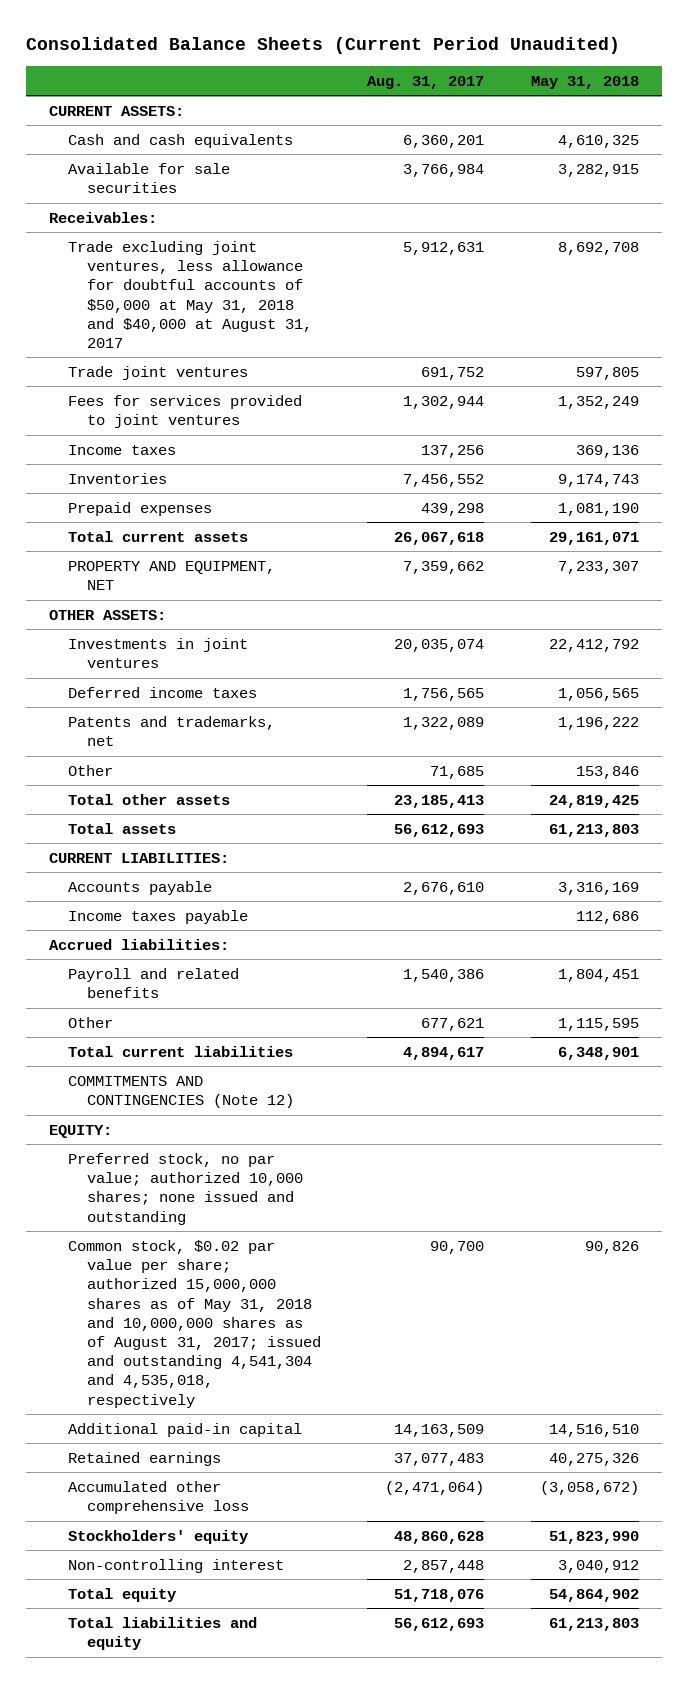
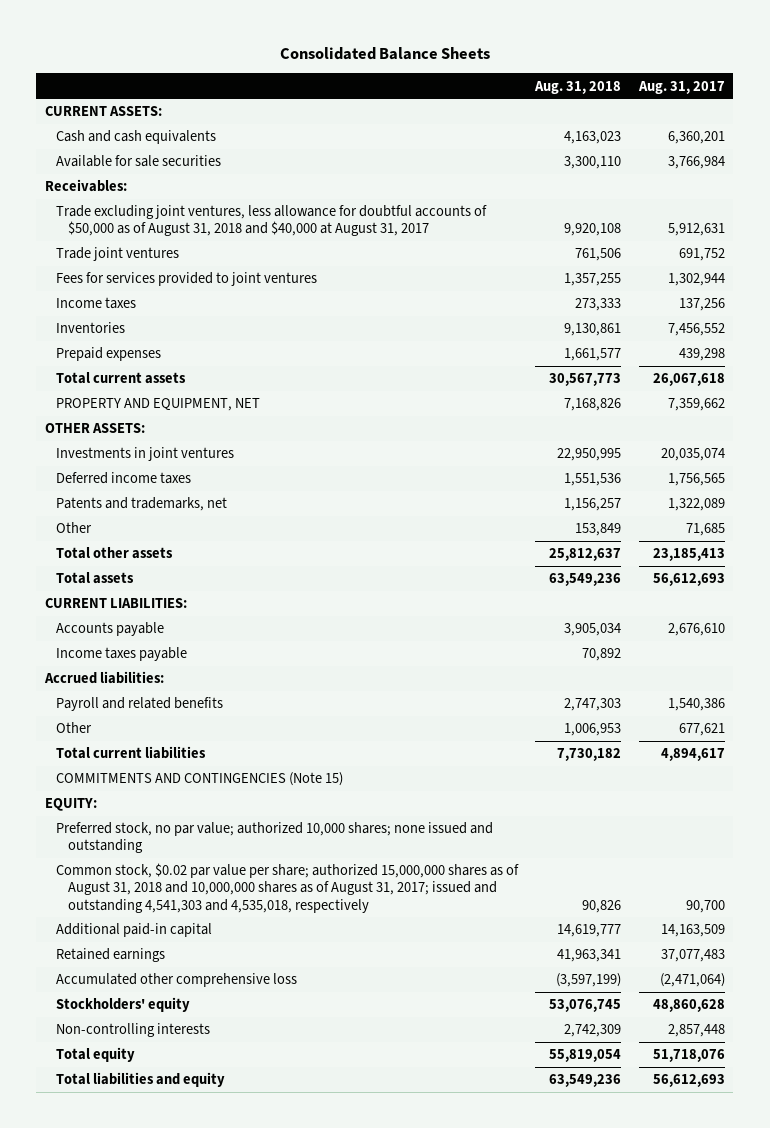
[26,37,621,55] Consolidated Balance Sheets (Current Period Unaudited) -> [279,46,490,60] Consolidated Balance Sheets
[530,75,639,89] May 31, 2018 -> none
none -> [534,80,622,94] Aug. 31, 2018
[68,240,312,348] Trade excluding joint ventures, less allowance for doubtful accounts of $50,000 at May 31, 2018 and $40,000 at August 31, 2017 -> [56,205,488,237] Trade excluding joint ventures, less allowance for doubtful accounts of $50,000 as of August 31, 2018 and $40,000 at August 31, 2017
[68,1075,294,1109] COMMITMENTS AND CONTINGENCIES (Note 12) -> [56,772,344,787] COMMITMENTS AND CONTINGENCIES (Note 15)
[68,1239,321,1408] Common stock, $0.02 par value per share; authorized 15,000,000 shares as of May 31, 2018 and 10,000,000 shares as of August 31, 2017; issued and outstanding 4,541,304 and 4,535,018, respectively -> [56,863,520,913] Common stock, $0.02 par value per share; authorized 15,000,000 shares as of August 31, 2018 and 10,000,000 shares as of August 31, 2017; issued and outstanding 4,541,303 and 4,535,018, respectively
[68,1558,285,1573] Non-controlling interest -> [56,1023,211,1038] Non-controlling interests

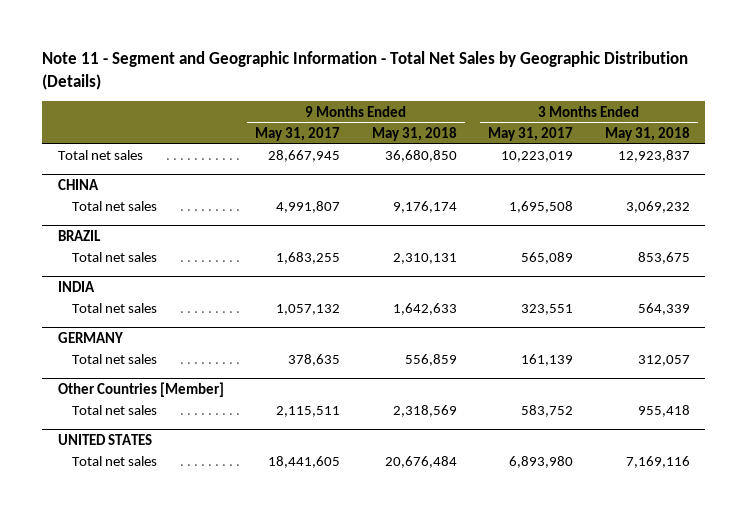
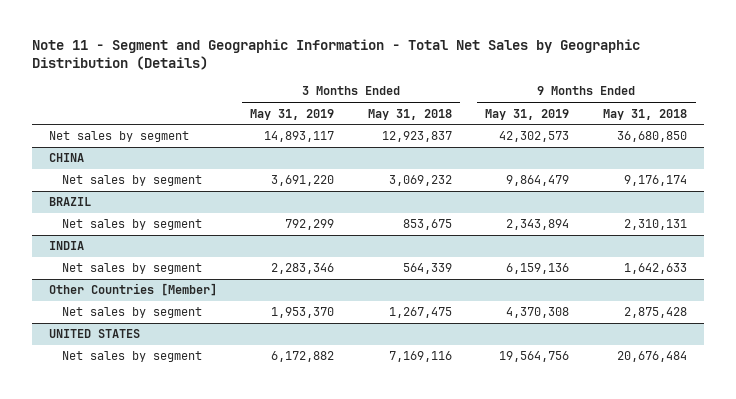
[255,126,341,141] May 31, 2017 -> none
[488,126,574,141] May 31, 2017 -> none
none -> [250,108,335,120] May 31, 2019
none -> [485,108,570,120] May 31, 2019
[57,150,143,161] Total net sales -> [48,131,189,143] Net sales by segment
[71,201,157,212] Total net sales -> [61,175,202,187] Net sales by segment
[71,252,157,263] Total net sales -> [61,219,202,231] Net sales by segment
[57,331,123,343] GERMANY -> none
[71,354,157,365] Total net sales -> none
[71,303,157,314] Total net sales -> [61,263,202,275] Net sales by segment
[71,405,157,416] Total net sales -> [61,307,202,319] Net sales by segment
[392,405,457,418] 2,318,569 -> [624,307,688,319] 2,875,428
[637,405,690,418] 955,418 -> [388,307,452,319] 1,267,475
[71,456,157,467] Total net sales -> [61,351,202,363] Net sales by segment

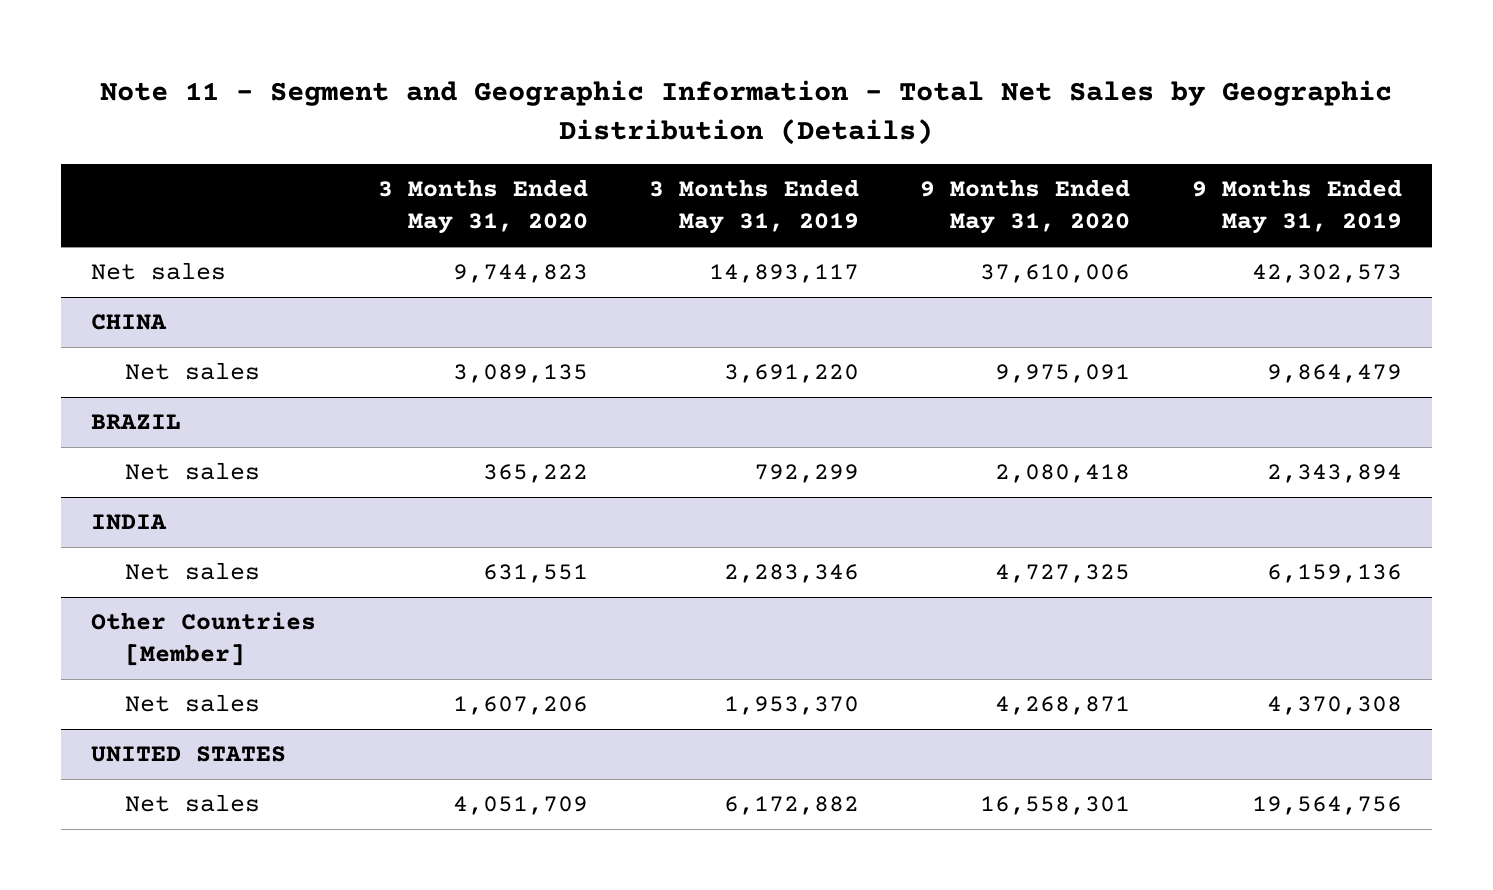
[367,108,452,120] May 31, 2018 -> none
[603,108,688,120] May 31, 2018 -> none
none -> [377,179,588,235] 3 Months Ended May 31, 2020
none -> [920,179,1131,235] 9 Months Ended May 31, 2020
[48,131,189,143] Net sales by segment -> [91,262,227,281] Net sales
[61,175,202,187] Net sales by segment -> [124,362,260,381] Net sales
[61,219,202,231] Net sales by segment -> [124,462,260,481] Net sales
[61,263,202,275] Net sales by segment -> [124,562,260,581] Net sales
[61,307,202,319] Net sales by segment -> [124,694,260,713] Net sales
[61,351,202,363] Net sales by segment -> [124,794,260,813] Net sales

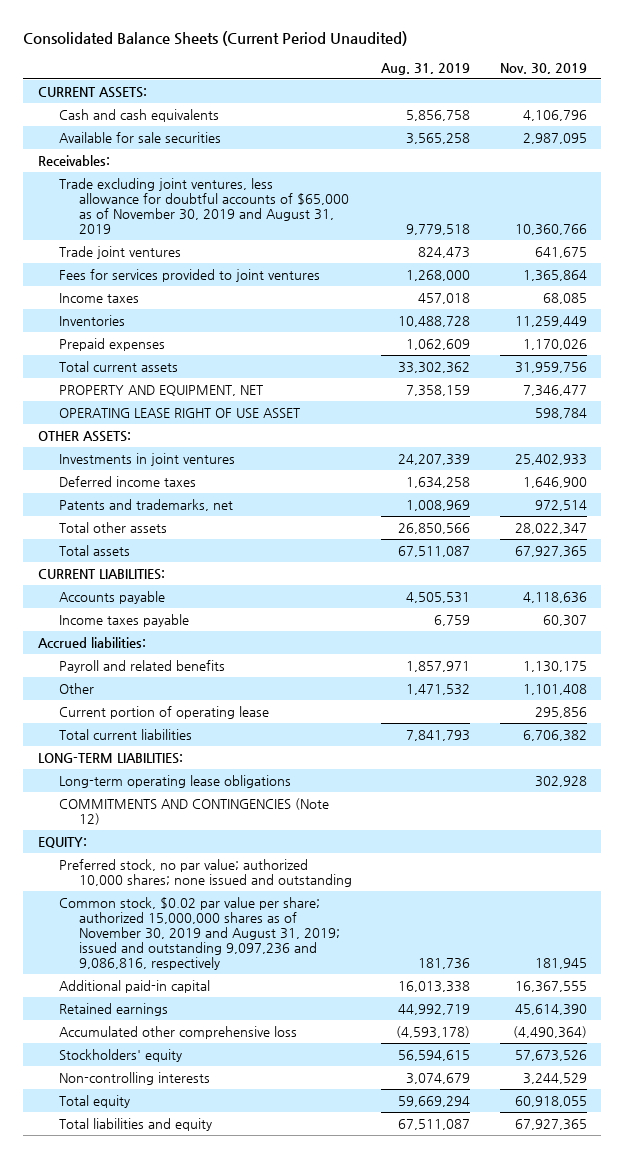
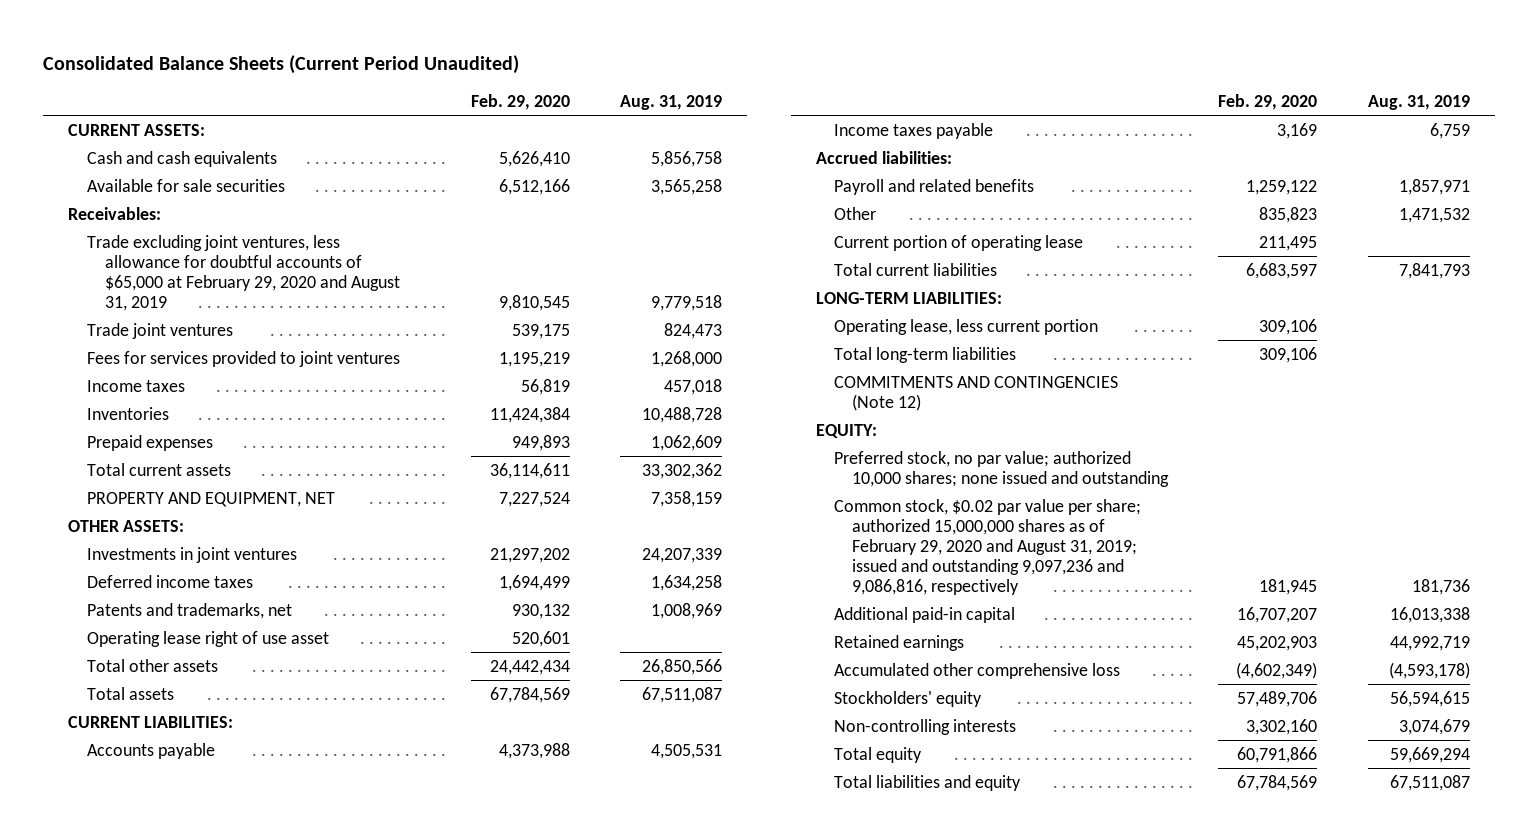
[499,62,587,74] Nov. 30, 2019 -> none
none -> [470,94,570,111] Feb. 29, 2020
[58,177,350,234] Trade excluding joint ventures, less allowance for doubtful accounts of $65,000 as of November 30, 2019 and August 31, 2019 -> [86,234,400,311] Trade excluding joint ventures, less allowance for doubtful accounts of $65,000 at February 29, 2020 and August 31, 2019
[58,407,300,418] OPERATING LEASE RIGHT OF USE ASSET -> none
none -> [86,630,329,647] Operating lease right of use asset
[58,774,291,788] Long-term operating lease obligations -> [833,318,1098,335] Operating lease, less current portion
none -> [833,346,1016,363] Total long-term liabilities
[58,896,341,970] Common stock, $0.02 par value per share; authorized 15,000,000 shares as of November 30, 2019 and August 31, 2019; issued and outstanding 9,097,236 and 9,086,816, respectively -> [833,498,1141,595] Common stock, $0.02 par value per share; authorized 15,000,000 shares as of February 29, 2020 and August 31, 2019; issued and outstanding 9,097,236 and 9,086,816, respectively

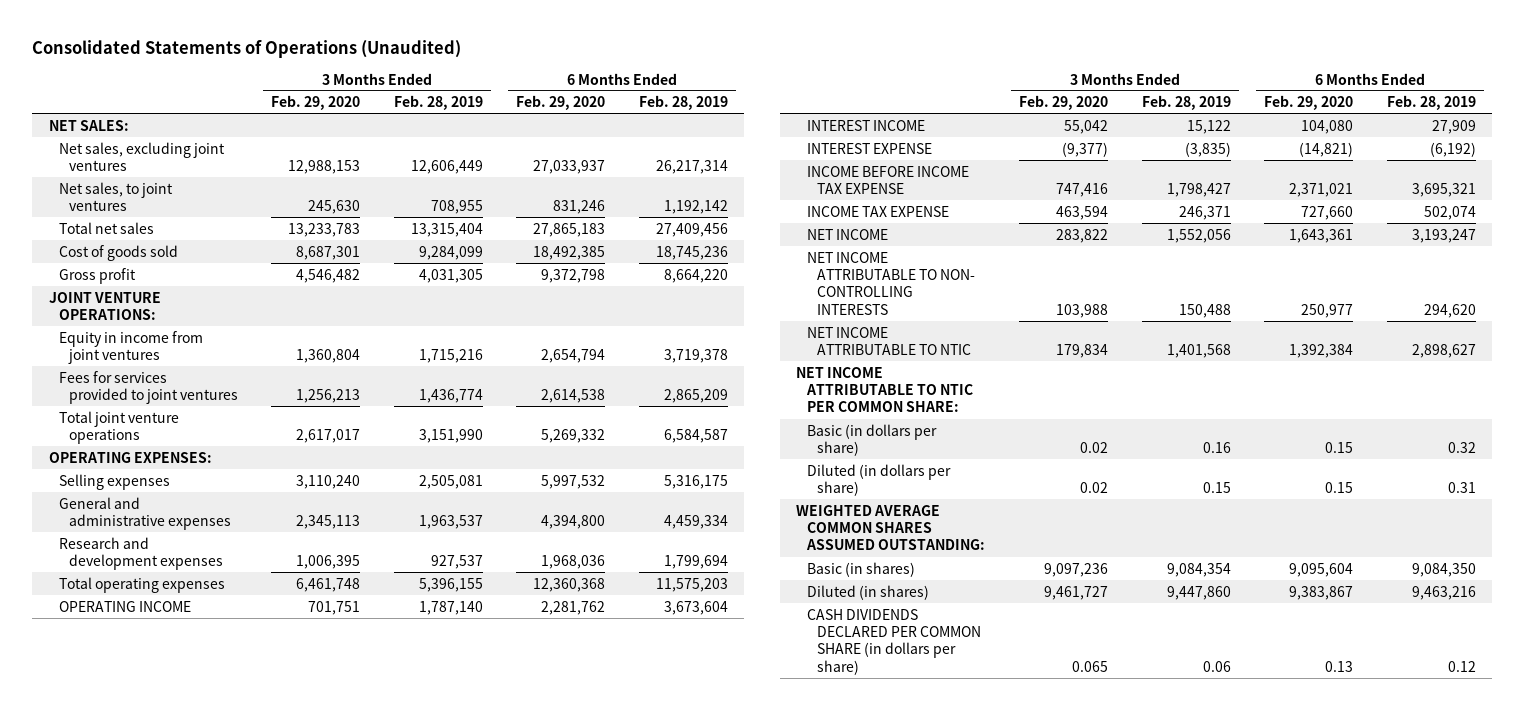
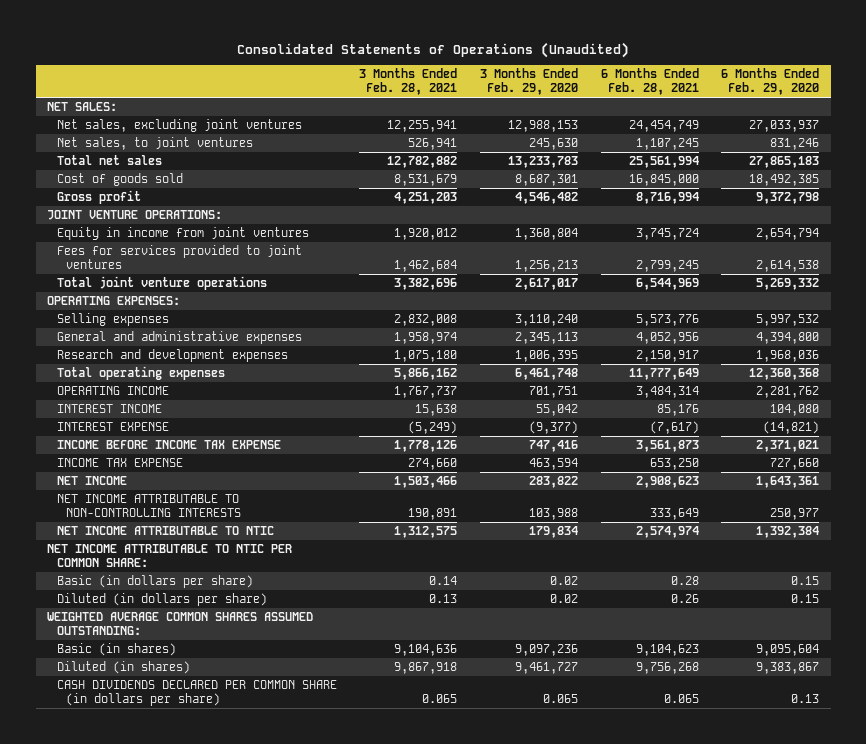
[393,95,483,111] Feb. 28, 2019 -> none
[638,95,728,111] Feb. 28, 2019 -> none
none -> [359,67,458,96] 3 Months Ended Feb. 28, 2021
none -> [600,67,699,96] 6 Months Ended Feb. 28, 2021
[806,251,975,315] NET INCOME ATTRIBUTABLE TO NON- CONTROLLING INTERESTS -> [56,493,241,518] NET INCOME ATTRIBUTABLE TO NON-CONTROLLING INTERESTS

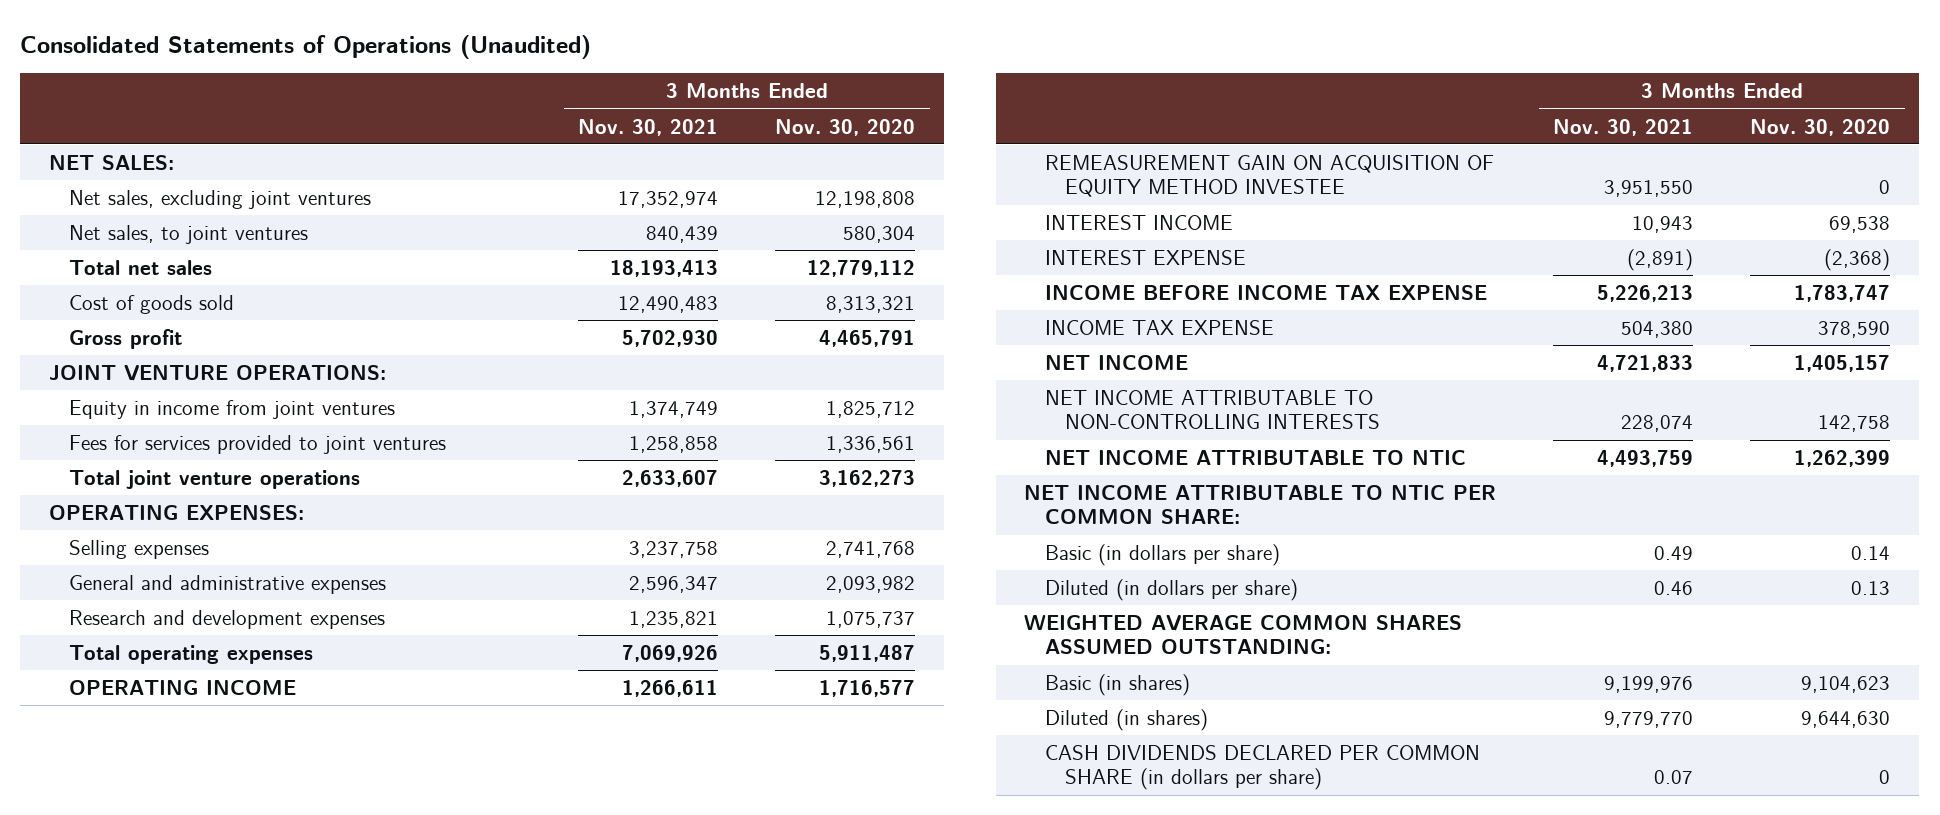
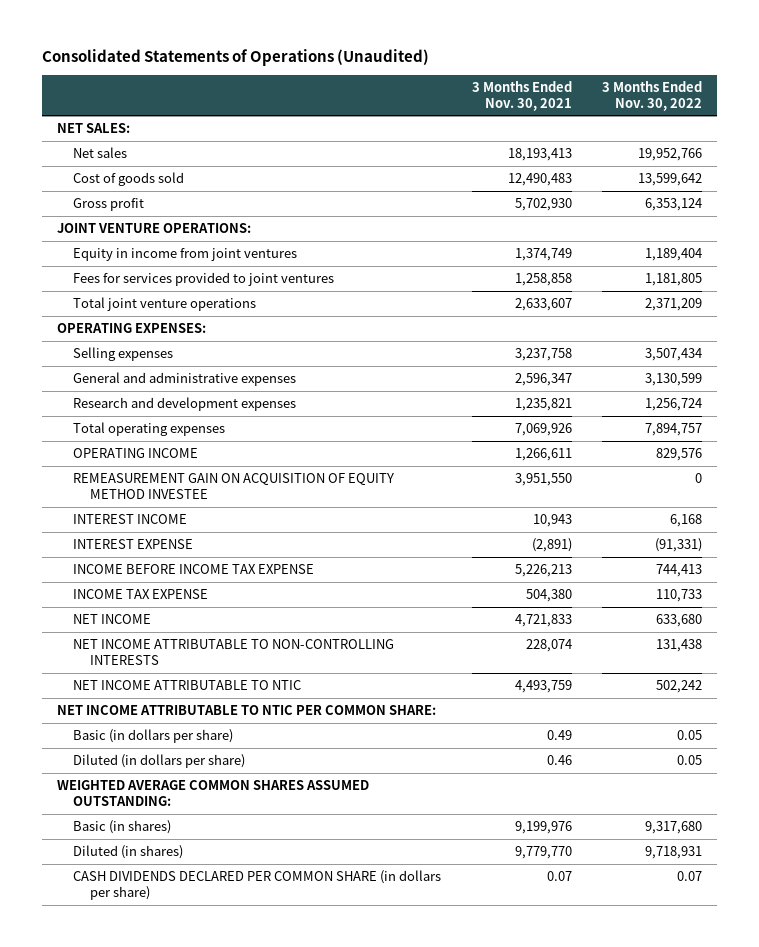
[775,118,916,136] Nov. 30, 2020 -> none
none -> [602,81,703,111] 3 Months Ended Nov. 30, 2022
[69,189,372,209] Net sales, excluding joint ventures -> none
[69,224,309,244] Net sales, to joint ventures -> none
[69,259,213,275] Total net sales -> [73,147,128,159] Net sales

